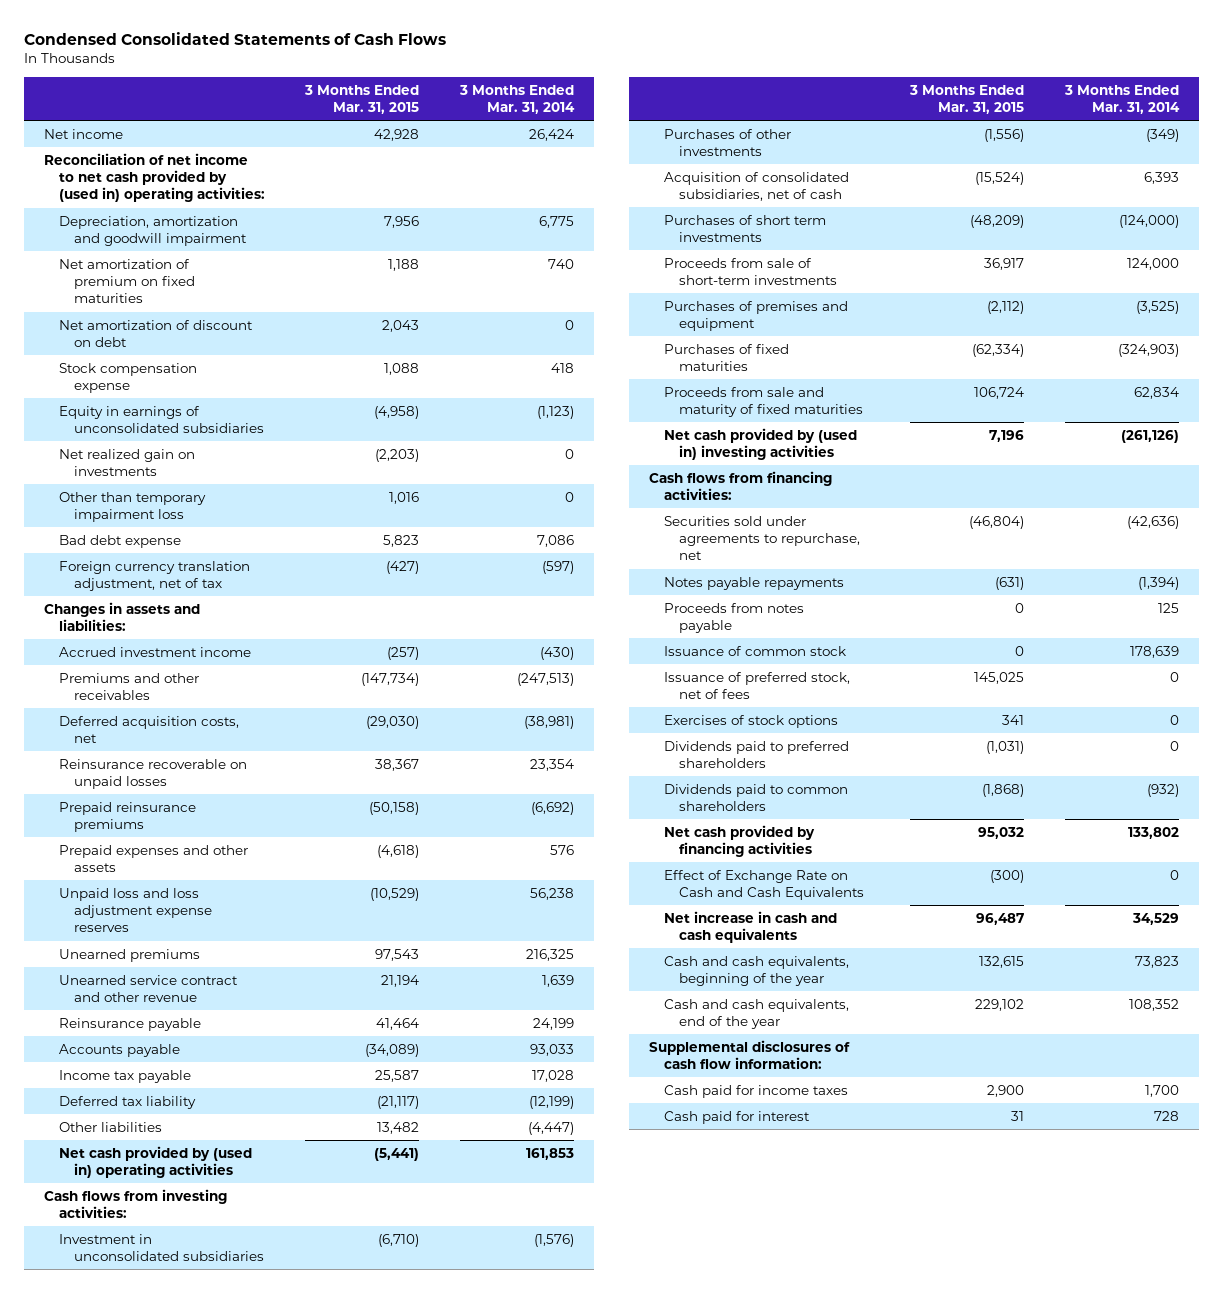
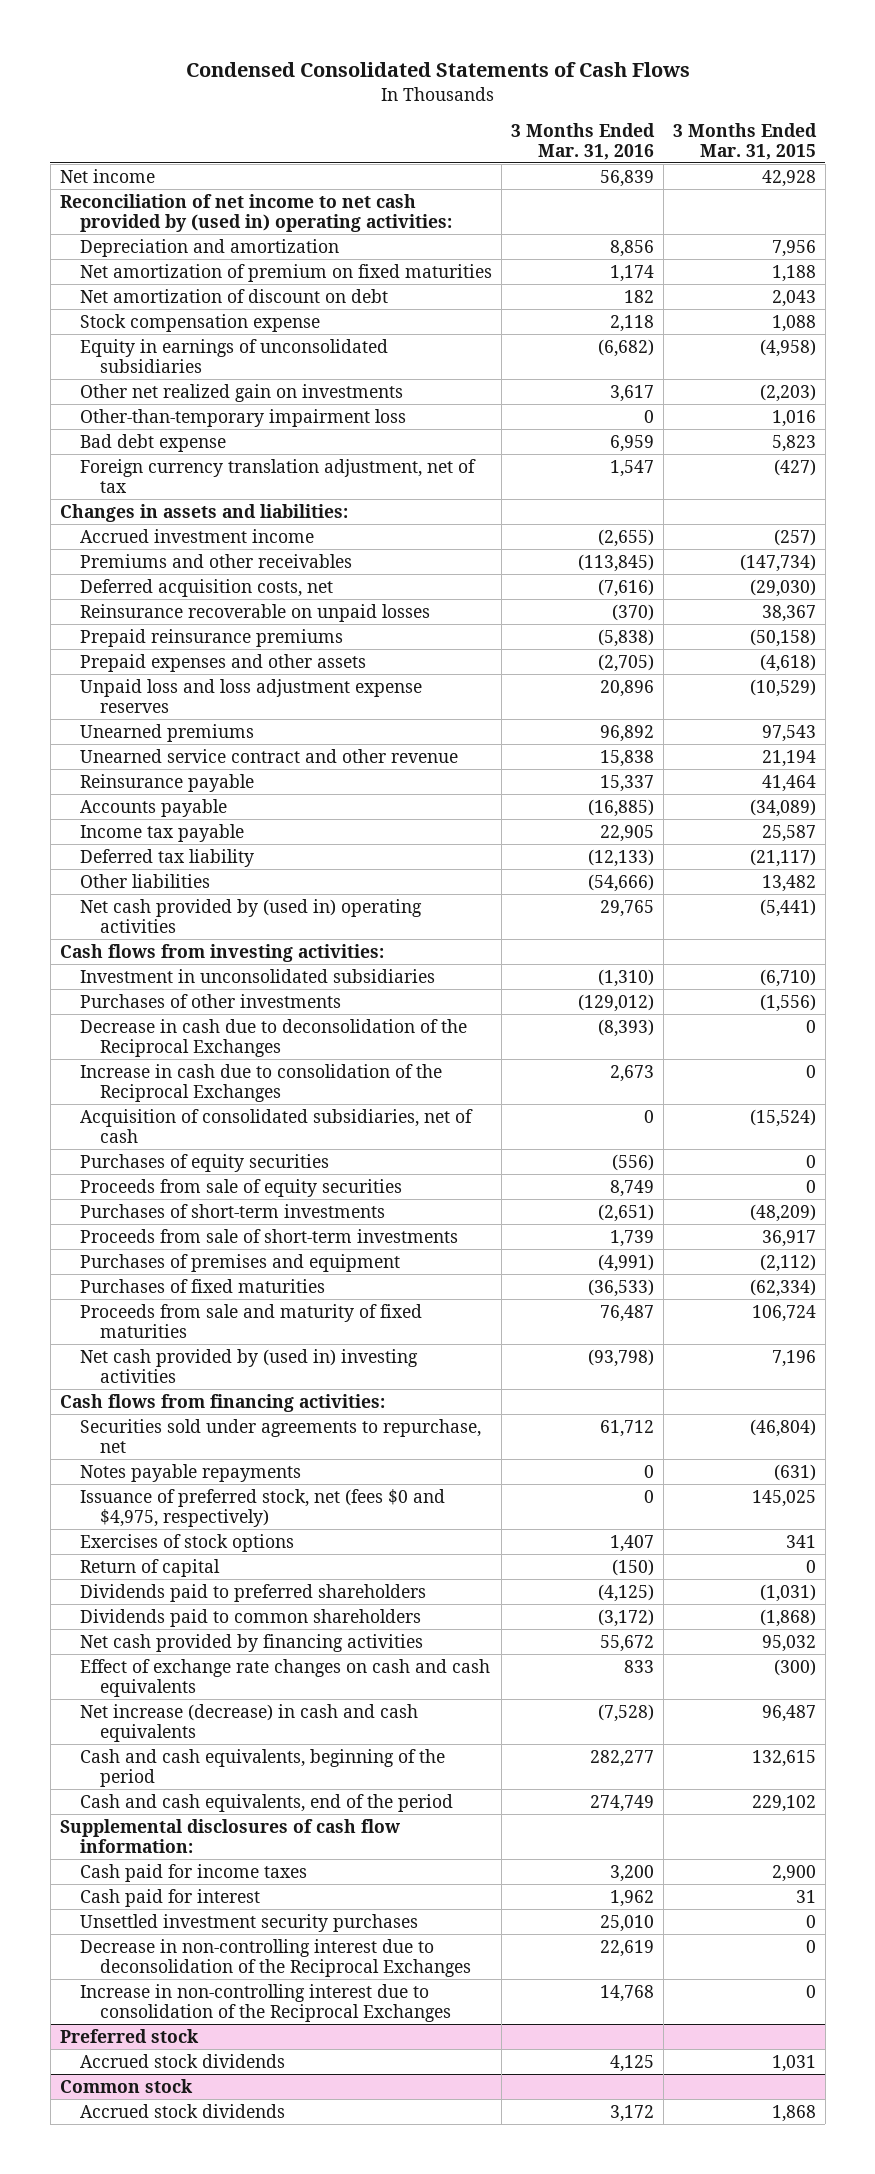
[459,84,576,114] 3 Months Ended Mar. 31, 2014 -> none
none -> [510,122,655,160] 3 Months Ended Mar. 31, 2016
[58,215,247,247] Depreciation, amortization and goodwill impairment -> [79,238,339,257] Depreciation and amortization
[58,448,195,477] Net realized gain on investments -> [79,383,403,402] Other net realized gain on investments
[58,491,206,523] Other than temporary impairment loss -> [79,408,406,427] Other-than-temporary impairment loss
none -> [79,1018,467,1057] Decrease in cash due to deconsolidation of the Reciprocal Exchanges
none -> [79,1063,442,1102] Increase in cash due to consolidation of the Reciprocal Exchanges
none -> [79,1153,329,1172] Purchases of equity securities
none -> [79,1178,402,1197] Proceeds from sale of equity securities
[663,214,826,243] Purchases of short term investments -> [79,1203,385,1218] Purchases of short-term investments
[663,602,804,634] Proceeds from notes payable -> none
[663,645,846,656] Issuance of common stock -> none
[663,671,850,700] Issuance of preferred stock, net of fees -> [79,1488,445,1527] Issuance of preferred stock, net (fees $0 and $4,975, respectively)
none -> [79,1558,220,1577] Return of capital
[663,869,864,901] Effect of Exchange Rate on Cash and Cash Equivalents -> [79,1658,490,1697] Effect of exchange rate changes on cash and cash equivalents
[663,910,837,944] Net increase in cash and cash equivalents -> [79,1703,418,1742] Net increase (decrease) in cash and cash equivalents
[663,955,849,987] Cash and cash equivalents, beginning of the year -> [79,1748,445,1787] Cash and cash equivalents, beginning of the period
[663,998,849,1030] Cash and cash equivalents, end of the year -> [79,1793,453,1812] Cash and cash equivalents, end of the period
none -> [79,1913,418,1932] Unsettled investment security purchases
none -> [79,1938,471,1977] Decrease in non-controlling interest due to deconsolidation of the Reciprocal Exchanges
none -> [79,1983,451,2022] Increase in non-controlling interest due to consolidation of the Reciprocal Exchanges
none -> [59,2028,199,2043] Preferred stock
none -> [79,2053,285,2068] Accrued stock dividends
none -> [59,2078,193,2093] Common stock
none -> [79,2103,285,2118] Accrued stock dividends

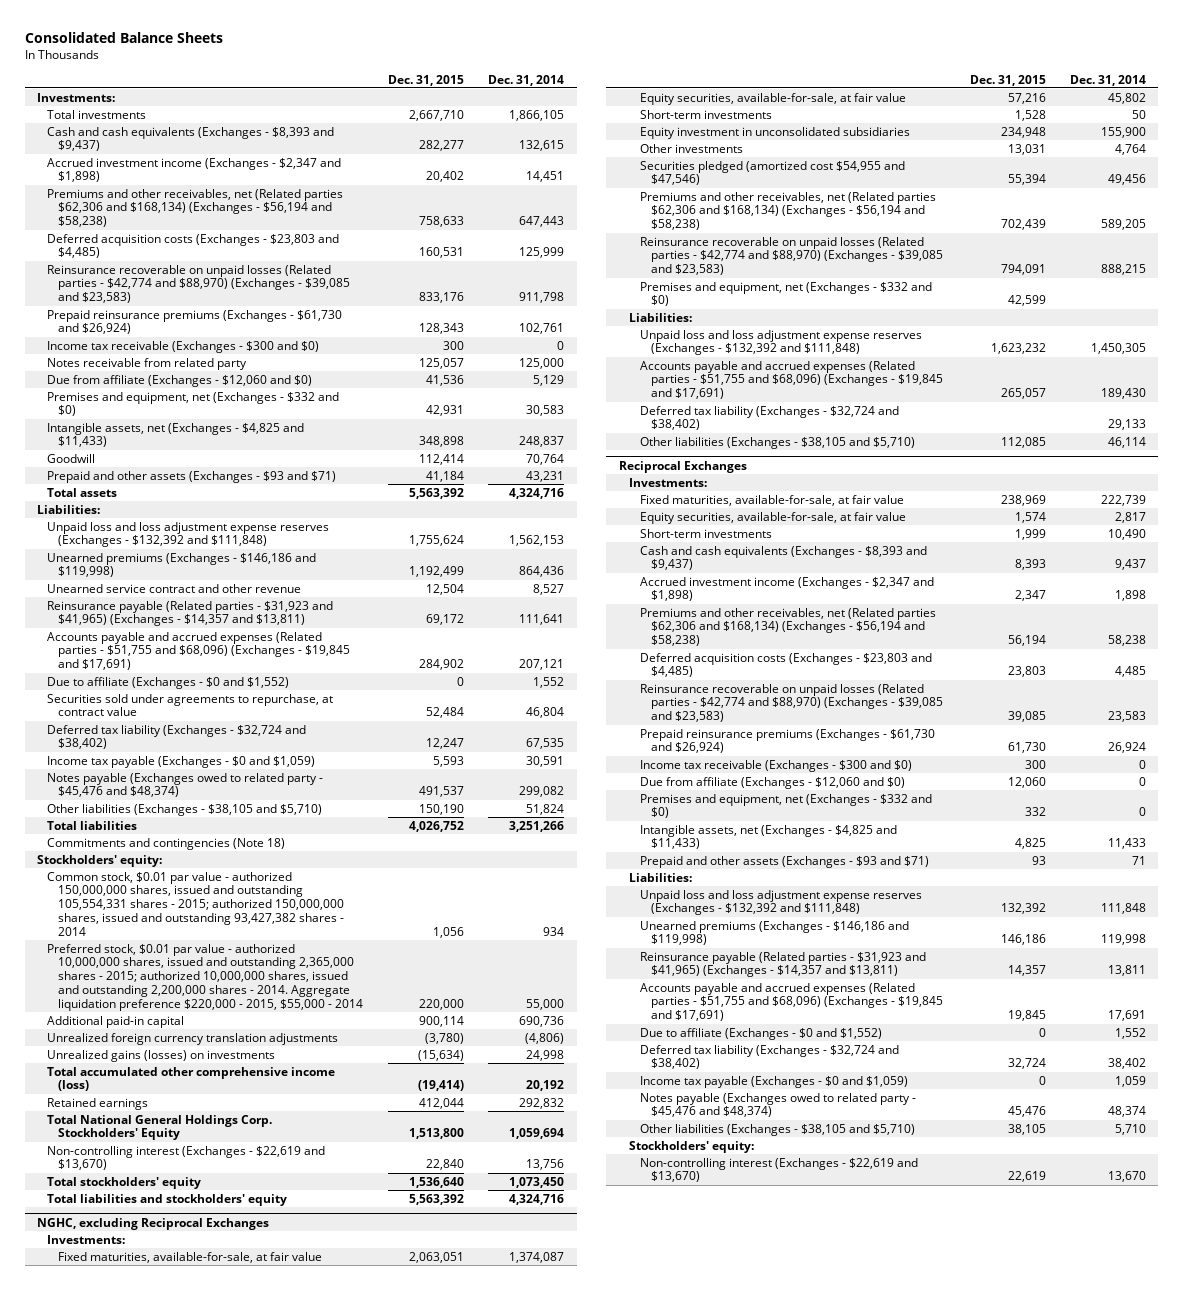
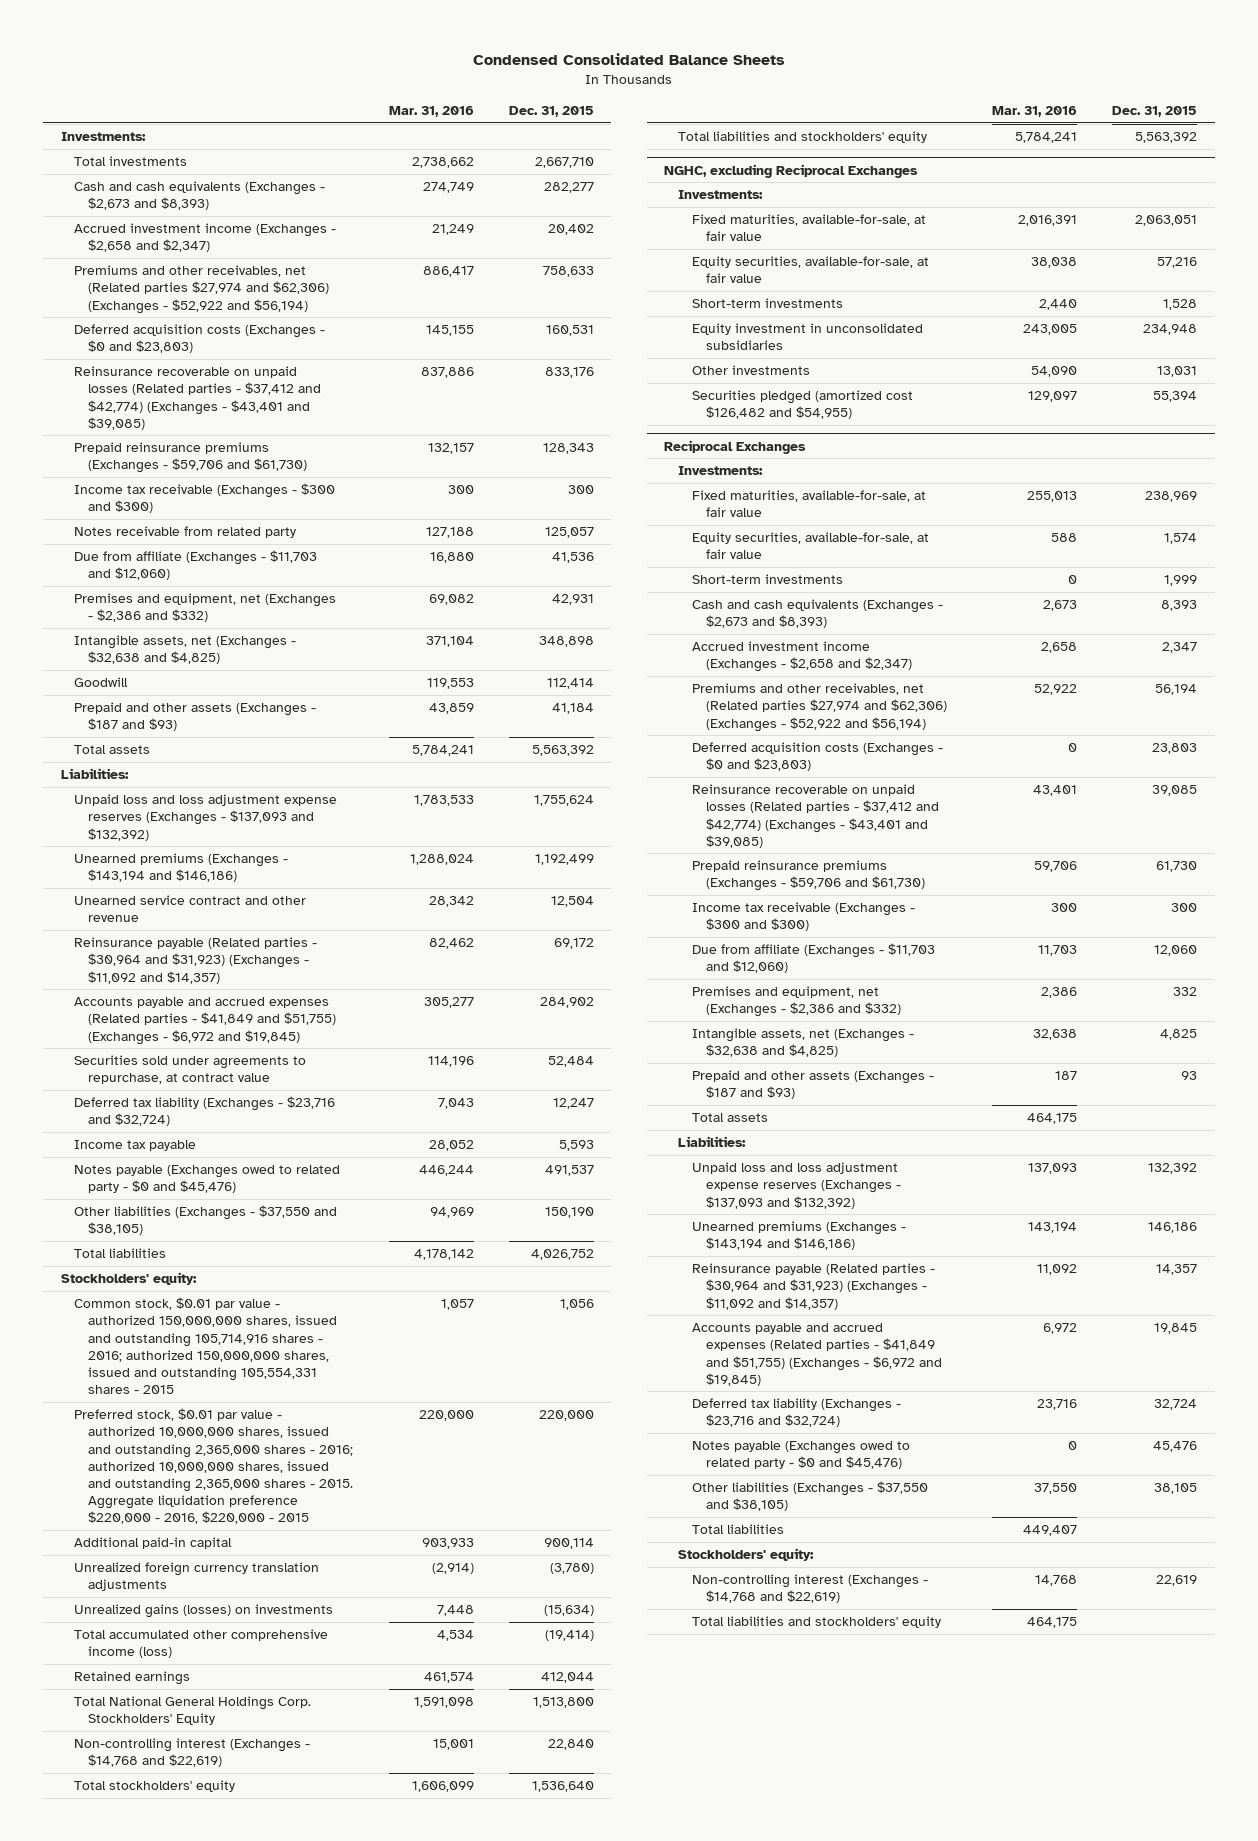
[24,31,223,43] Consolidated Balance Sheets -> [472,52,785,65] Condensed Consolidated Balance Sheets
[488,74,565,86] Dec. 31, 2014 -> none
none -> [388,106,474,118] Mar. 31, 2016
[47,126,335,152] Cash and cash equivalents (Exchanges - $8,393 and $9,437) -> [74,181,326,211] Cash and cash equivalents (Exchanges - $2,673 and $8,393)
[47,157,342,183] Accrued investment income (Exchanges - $2,347 and $1,898) -> [74,223,337,253] Accrued investment income (Exchanges - $2,658 and $2,347)
[47,188,344,228] Premiums and other receivables, net (Related parties $62,306 and $168,134) (Exchanges - $56,194 and $58,238) -> [74,265,330,314] Premiums and other receivables, net (Related parties $27,974 and $62,306) (Exchanges - $52,922 and $56,194)
[47,233,340,259] Deferred acquisition costs (Exchanges - $23,803 and $4,485) -> [74,324,326,354] Deferred acquisition costs (Exchanges - $0 and $23,803)
[47,264,351,304] Reinsurance recoverable on unpaid losses (Related parties - $42,774 and $88,970) (Exchanges - $39,085 and $23,583) -> [74,366,322,430] Reinsurance recoverable on unpaid losses (Related parties - $37,412 and $42,774) (Exchanges - $43,401 and $39,085)
[47,309,343,335] Prepaid reinsurance premiums (Exchanges - $61,730 and $26,924) -> [74,442,308,474] Prepaid reinsurance premiums (Exchanges - $59,706 and $61,730)
[47,340,320,353] Income tax receivable (Exchanges - $300 and $0) -> [74,483,336,514] Income tax receivable (Exchanges - $300 and $300)
[47,374,313,387] Due from affiliate (Exchanges - $12,060 and $0) -> [74,550,318,581] Due from affiliate (Exchanges - $11,703 and $12,060)
[47,391,340,417] Premises and equipment, net (Exchanges - $332 and $0) -> [74,593,337,623] Premises and equipment, net (Exchanges - $2,386 and $332)
[47,422,305,448] Intangible assets, net (Exchanges - $4,825 and $11,433) -> [74,635,297,665] Intangible assets, net (Exchanges - $32,638 and $4,825)
[47,470,337,483] Prepaid and other assets (Exchanges - $93 and $71) -> [74,702,317,732] Prepaid and other assets (Exchanges - $187 and $93)
[47,521,330,548] Unpaid loss and loss adjustment expense reserves (Exchanges - $132,392 and $111,848) -> [74,794,338,841] Unpaid loss and loss adjustment expense reserves (Exchanges - $137,093 and $132,392)
[47,552,317,578] Unearned premiums (Exchanges - $146,186 and $119,998) -> [74,853,289,883] Unearned premiums (Exchanges - $143,194 and $146,186)
[47,676,290,689] Due to affiliate (Exchanges - $0 and $1,552) -> none
[47,600,334,627] Reinsurance payable (Related parties - $31,923 and $41,965) (Exchanges - $14,357 and $13,811) -> [74,937,318,984] Reinsurance payable (Related parties - $30,964 and $31,923) (Exchanges - $11,092 and $14,357)
[47,631,351,671] Accounts payable and accrued expenses (Related parties - $51,755 and $68,096) (Exchanges - $19,845 and $17,691) -> [74,997,337,1045] Accounts payable and accrued expenses (Related parties - $41,849 and $51,755) (Exchanges - $6,972 and $19,845)
[47,724,307,750] Deferred tax liability (Exchanges - $32,724 and $38,402) -> [74,1096,336,1127] Deferred tax liability (Exchanges - $23,716 and $32,724)
[47,755,316,768] Income tax payable (Exchanges - $0 and $1,059) -> [74,1140,197,1152] Income tax payable
[47,772,324,798] Notes payable (Exchanges owed to related party - $45,476 and $48,374) -> [74,1165,341,1194] Notes payable (Exchanges owed to related party - $0 and $45,476)
[47,803,323,816] Other liabilities (Exchanges - $38,105 and $5,710) -> [74,1205,338,1236] Other liabilities (Exchanges - $37,550 and $38,105)
[47,837,286,850] Commitments and contingencies (Note 18) -> none
[47,871,345,937] Common stock, $0.01 par value - authorized 150,000,000 shares, issued and outstanding 105,554,331 shares - 2015; authorized 150,000,000 shares, issued and outstanding 93,427,382 shares - 2014 -> [74,1297,338,1395] Common stock, $0.01 par value - authorized 150,000,000 shares, issued and outstanding 105,714,916 shares - 2016; authorized 150,000,000 shares, issued and outstanding 105,554,331 shares - 2015
[47,943,364,1012] Preferred stock, $0.01 par value - authorized 10,000,000 shares, issued and outstanding 2,365,000 shares - 2015; authorized 10,000,000 shares, issued and outstanding 2,200,000 shares - 2014. Aggregate liquidation preference $220,000 - 2015, $55,000 - 2014 -> [74,1408,354,1525] Preferred stock, $0.01 par value - authorized 10,000,000 shares, issued and outstanding 2,365,000 shares - 2016; authorized 10,000,000 shares, issued and outstanding 2,365,000 shares - 2015. Aggregate liquidation preference $220,000 - 2016, $220,000 - 2015
[47,1145,326,1171] Non-controlling interest (Exchanges - $22,619 and $13,670) -> [74,1738,311,1768] Non-controlling interest (Exchanges - $14,768 and $22,619)
[639,191,936,231] Premiums and other receivables, net (Related parties $62,306 and $168,134) (Exchanges - $56,194 and $58,238) -> none
[639,236,943,276] Reinsurance recoverable on unpaid losses (Related parties - $42,774 and $88,970) (Exchanges - $39,085 and $23,583) -> none
[639,281,932,307] Premises and equipment, net (Exchanges - $332 and $0) -> none
[629,312,693,322] Liabilities: -> none
[639,329,922,356] Unpaid loss and loss adjustment expense reserves (Exchanges - $132,392 and $111,848) -> none
[639,360,943,400] Accounts payable and accrued expenses (Related parties - $51,755 and $68,096) (Exchanges - $19,845 and $17,691) -> none
[639,405,899,431] Deferred tax liability (Exchanges - $32,724 and $38,402) -> none
[639,436,915,449] Other liabilities (Exchanges - $38,105 and $5,710) -> none
[639,160,905,186] Securities pledged (amortized cost $54,955 and $47,546) -> [691,390,913,420] Securities pledged (amortized cost $126,482 and $54,955)
[639,545,927,571] Cash and cash equivalents (Exchanges - $8,393 and $9,437) -> [691,599,943,629] Cash and cash equivalents (Exchanges - $2,673 and $8,393)
[639,576,934,602] Accrued investment income (Exchanges - $2,347 and $1,898) -> [691,641,912,673] Accrued investment income (Exchanges - $2,658 and $2,347)
[639,607,936,647] Premiums and other receivables, net (Related parties $62,306 and $168,134) (Exchanges - $56,194 and $58,238) -> [691,683,947,732] Premiums and other receivables, net (Related parties $27,974 and $62,306) (Exchanges - $52,922 and $56,194)
[639,652,932,678] Deferred acquisition costs (Exchanges - $23,803 and $4,485) -> [691,742,943,772] Deferred acquisition costs (Exchanges - $0 and $23,803)
[639,683,943,723] Reinsurance recoverable on unpaid losses (Related parties - $42,774 and $88,970) (Exchanges - $39,085 and $23,583) -> [691,784,939,848] Reinsurance recoverable on unpaid losses (Related parties - $37,412 and $42,774) (Exchanges - $43,401 and $39,085)
[639,728,935,754] Prepaid reinsurance premiums (Exchanges - $61,730 and $26,924) -> [691,860,925,892] Prepaid reinsurance premiums (Exchanges - $59,706 and $61,730)
[639,759,912,772] Income tax receivable (Exchanges - $300 and $0) -> [691,902,915,932] Income tax receivable (Exchanges - $300 and $300)
[639,776,905,789] Due from affiliate (Exchanges - $12,060 and $0) -> [691,943,935,974] Due from affiliate (Exchanges - $11,703 and $12,060)
[639,793,932,819] Premises and equipment, net (Exchanges - $332 and $0) -> [691,986,901,1018] Premises and equipment, net (Exchanges - $2,386 and $332)
[639,824,897,850] Intangible assets, net (Exchanges - $4,825 and $11,433) -> [691,1028,914,1058] Intangible assets, net (Exchanges - $32,638 and $4,825)
[639,855,929,868] Prepaid and other assets (Exchanges - $93 and $71) -> [691,1070,934,1100] Prepaid and other assets (Exchanges - $187 and $93)
none -> [691,1113,768,1123] Total assets
[639,1027,882,1040] Due to affiliate (Exchanges - $0 and $1,552) -> none
[639,1075,908,1088] Income tax payable (Exchanges - $0 and $1,059) -> none
[639,889,922,916] Unpaid loss and loss adjustment expense reserves (Exchanges - $132,392 and $111,848) -> [691,1162,901,1209] Unpaid loss and loss adjustment expense reserves (Exchanges - $137,093 and $132,392)
[639,920,909,946] Unearned premiums (Exchanges - $146,186 and $119,998) -> [691,1221,906,1251] Unearned premiums (Exchanges - $143,194 and $146,186)
[639,951,926,978] Reinsurance payable (Related parties - $31,923 and $41,965) (Exchanges - $14,357 and $13,811) -> [691,1263,935,1310] Reinsurance payable (Related parties - $30,964 and $31,923) (Exchanges - $11,092 and $14,357)
[639,982,943,1022] Accounts payable and accrued expenses (Related parties - $51,755 and $68,096) (Exchanges - $19,845 and $17,691) -> [691,1323,942,1386] Accounts payable and accrued expenses (Related parties - $41,849 and $51,755) (Exchanges - $6,972 and $19,845)
[639,1044,899,1070] Deferred tax liability (Exchanges - $32,724 and $38,402) -> [691,1398,901,1428] Deferred tax liability (Exchanges - $23,716 and $32,724)
[639,1092,916,1118] Notes payable (Exchanges owed to related party - $45,476 and $48,374) -> [691,1441,910,1470] Notes payable (Exchanges owed to related party - $0 and $45,476)
[639,1123,915,1136] Other liabilities (Exchanges - $38,105 and $5,710) -> [691,1481,928,1512] Other liabilities (Exchanges - $37,550 and $38,105)
none -> [691,1524,784,1535] Total liabilities
[639,1157,918,1183] Non-controlling interest (Exchanges - $22,619 and $13,670) -> [691,1574,928,1604] Non-controlling interest (Exchanges - $14,768 and $22,619)
none -> [691,1616,941,1629] Total liabilities and stockholders' equity

